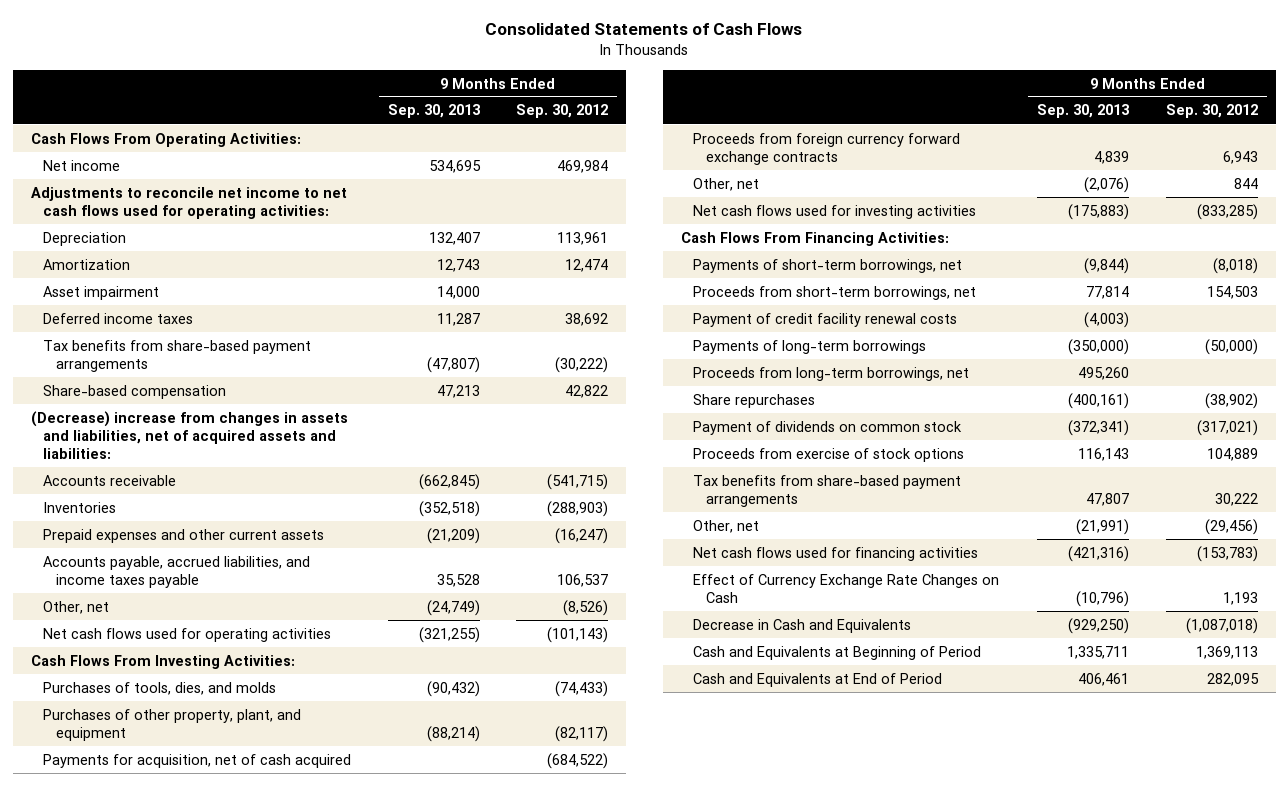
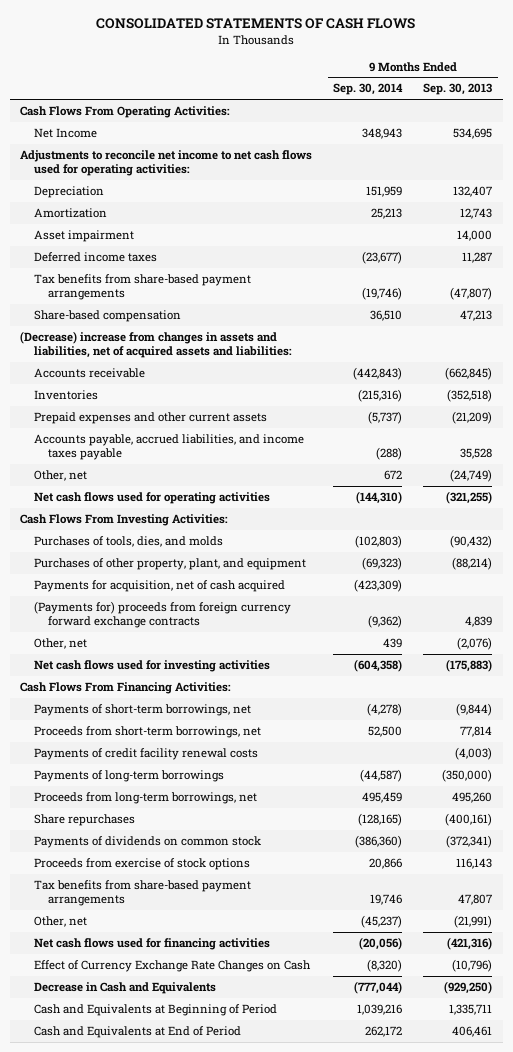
[485,23,803,36] Consolidated Statements of Cash Flows -> [96,17,416,29] CONSOLIDATED STATEMENTS OF CASH FLOWS
[515,104,608,119] Sep. 30, 2012 -> none
none -> [333,83,404,96] Sep. 30, 2014
[43,159,121,171] Net income -> [33,128,97,139] Net Income
[693,132,961,165] Proceeds from foreign currency forward exchange contracts -> [33,601,291,628] (Payments for) proceeds from foreign currency forward exchange contracts
[693,312,958,327] Payment of credit facility renewal costs -> [33,748,258,761] Payments of credit facility renewal costs
[693,420,963,435] Payment of dividends on common stock -> [33,836,261,849] Payments of dividends on common stock

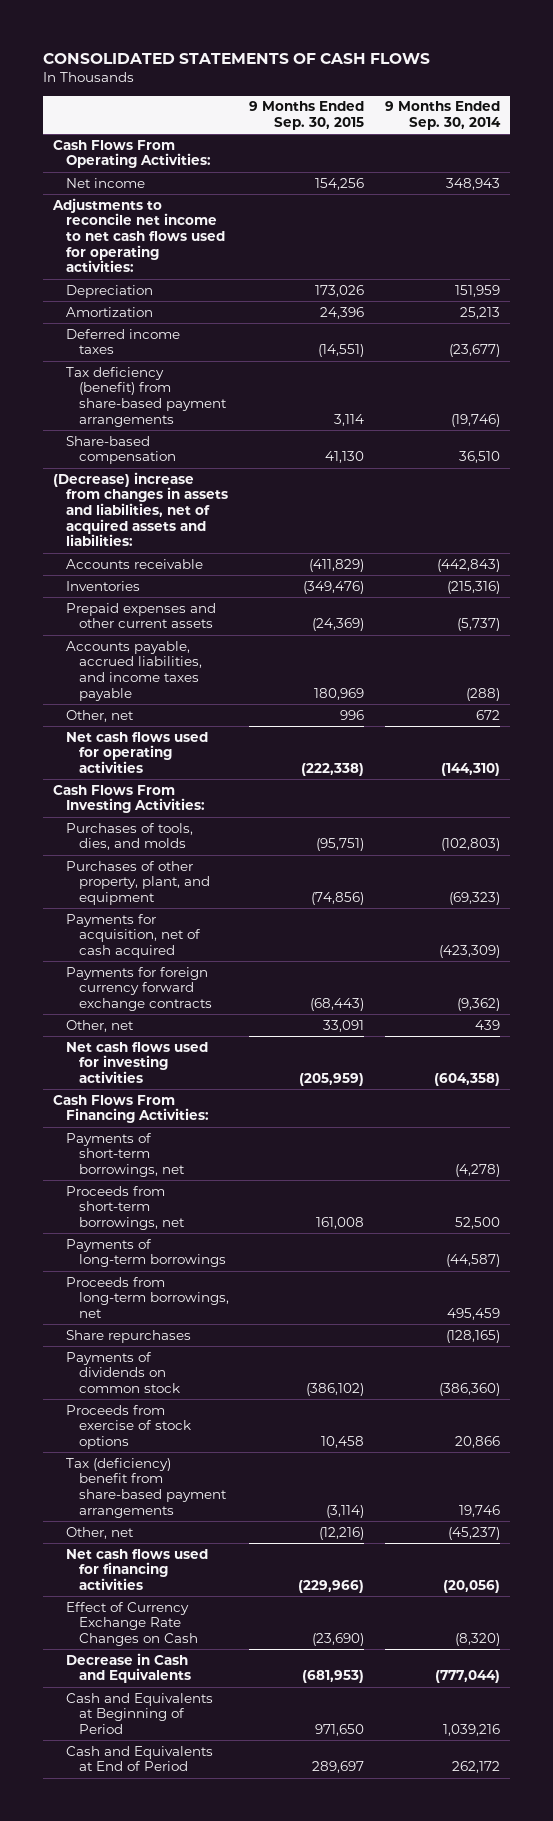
[423,83,493,96] Sep. 30, 2013 -> none
none -> [249,101,365,131] 9 Months Ended Sep. 30, 2015
[33,128,97,139] Net Income -> [65,177,145,188] Net income
[33,230,134,243] Asset impairment -> none
[33,274,251,300] Tax benefits from share-based payment arrangements -> [65,366,227,427] Tax deficiency (benefit) from share-based payment arrangements
[33,601,291,628] (Payments for) proceeds from foreign currency forward exchange contracts -> [65,966,212,1011] Payments for foreign currency forward exchange contracts
[33,748,258,761] Payments of credit facility renewal costs -> none
[33,880,251,906] Tax benefits from share-based payment arrangements -> [65,1457,227,1518] Tax (deficiency) benefit from share-based payment arrangements

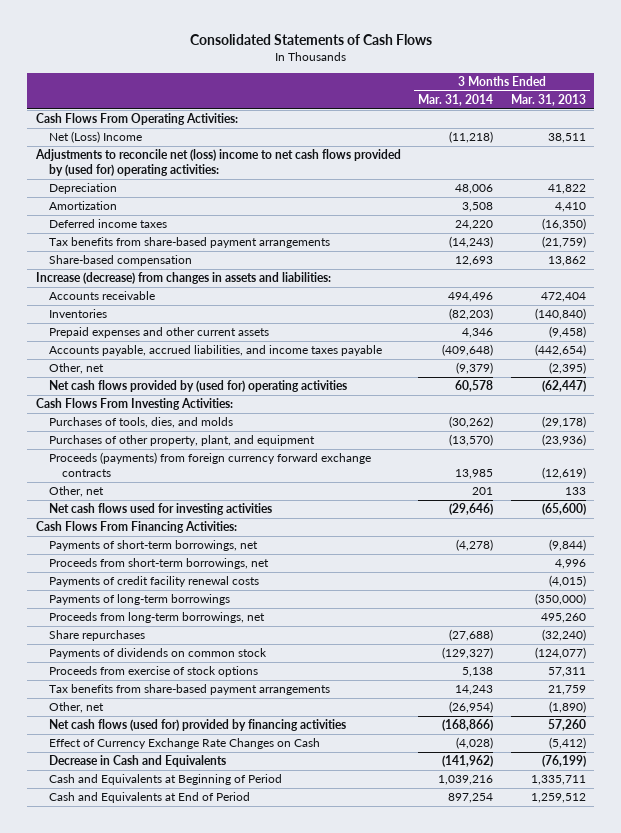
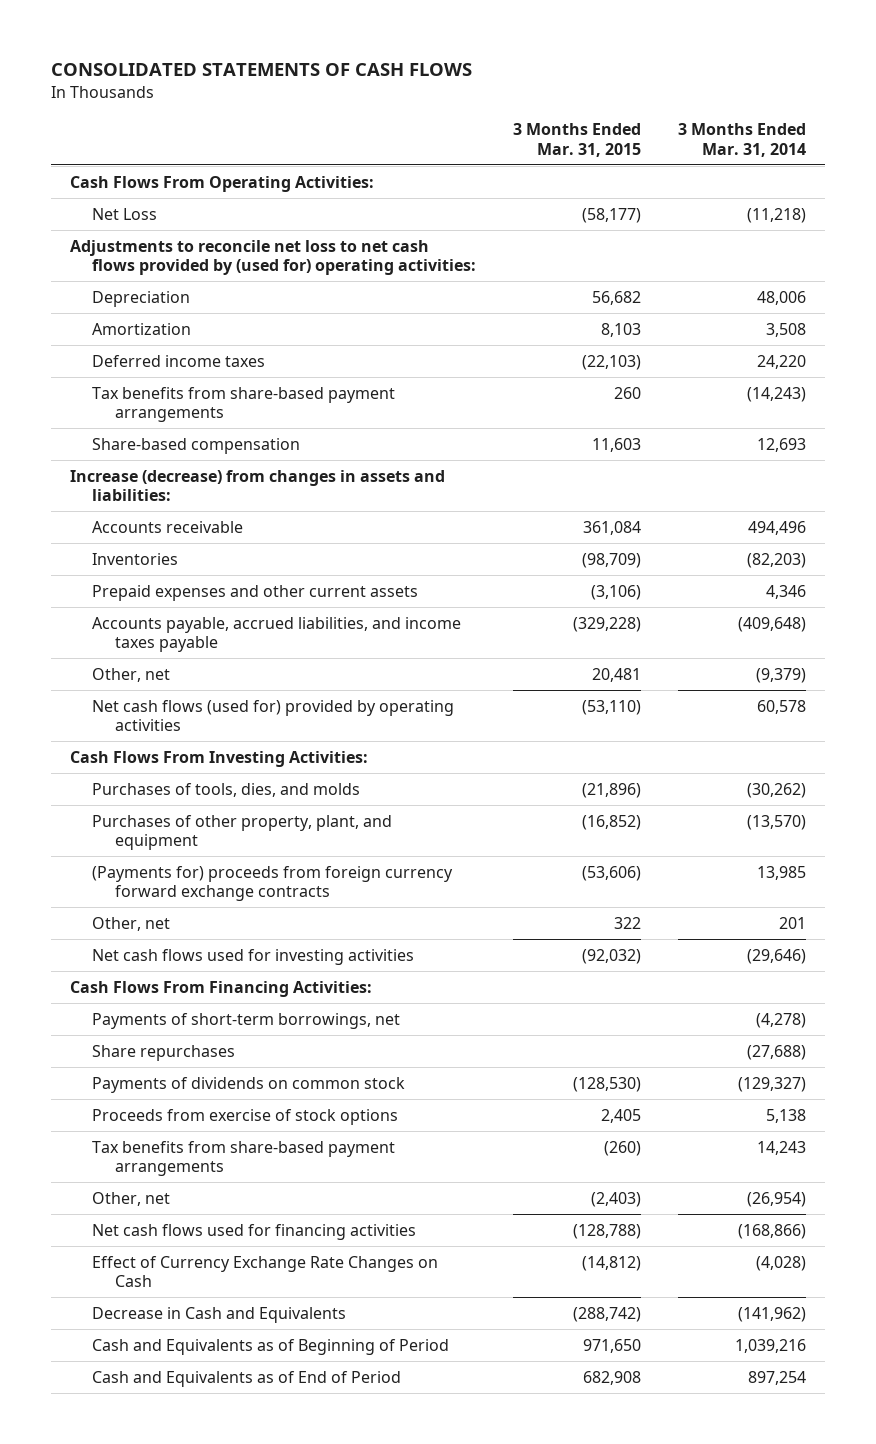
[189,34,432,46] Consolidated Statements of Cash Flows -> [51,63,473,77] CONSOLIDATED STATEMENTS OF CASH FLOWS
[510,94,586,107] Mar. 31, 2013 -> none
none -> [513,123,642,157] 3 Months Ended Mar. 31, 2015
[48,131,142,144] Net (Loss) Income -> [92,207,158,220] Net Loss
[34,149,401,176] Adjustments to reconcile net (loss) income to net cash flows provided by (used for) operating activities: -> [69,239,477,275] Adjustments to reconcile net loss to net cash flows provided by (used for) operating activities:
[48,380,347,393] Net cash flows provided by (used for) operating activities -> [92,699,455,731] Net cash flows (used for) provided by operating activities
[48,452,371,477] Proceeds (payments) from foreign currency forward exchange contracts -> [92,865,454,901] (Payments for) proceeds from foreign currency forward exchange contracts
[48,558,269,570] Proceeds from short-term borrowings, net -> none
[48,576,259,588] Payments of credit facility renewal costs -> none
[48,594,230,606] Payments of long-term borrowings -> none
[48,612,265,624] Proceeds from long-term borrowings, net -> none
[48,719,346,732] Net cash flows (used for) provided by financing activities -> [92,1223,417,1240] Net cash flows used for financing activities
[48,774,282,786] Cash and Equivalents at Beginning of Period -> [92,1338,450,1355] Cash and Equivalents as of Beginning of Period
[48,792,250,804] Cash and Equivalents at End of Period -> [92,1370,402,1387] Cash and Equivalents as of End of Period

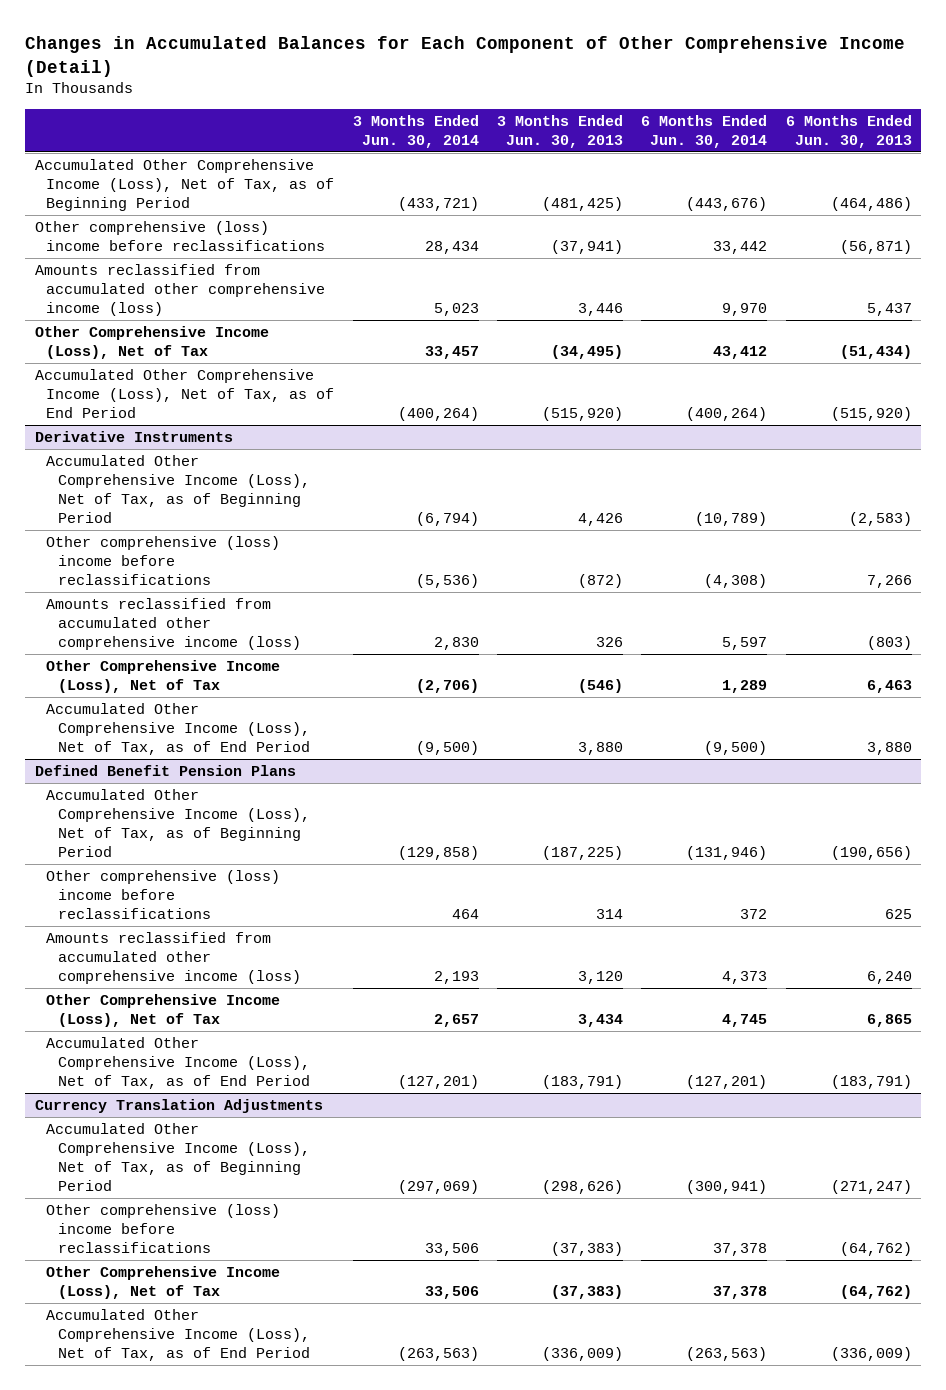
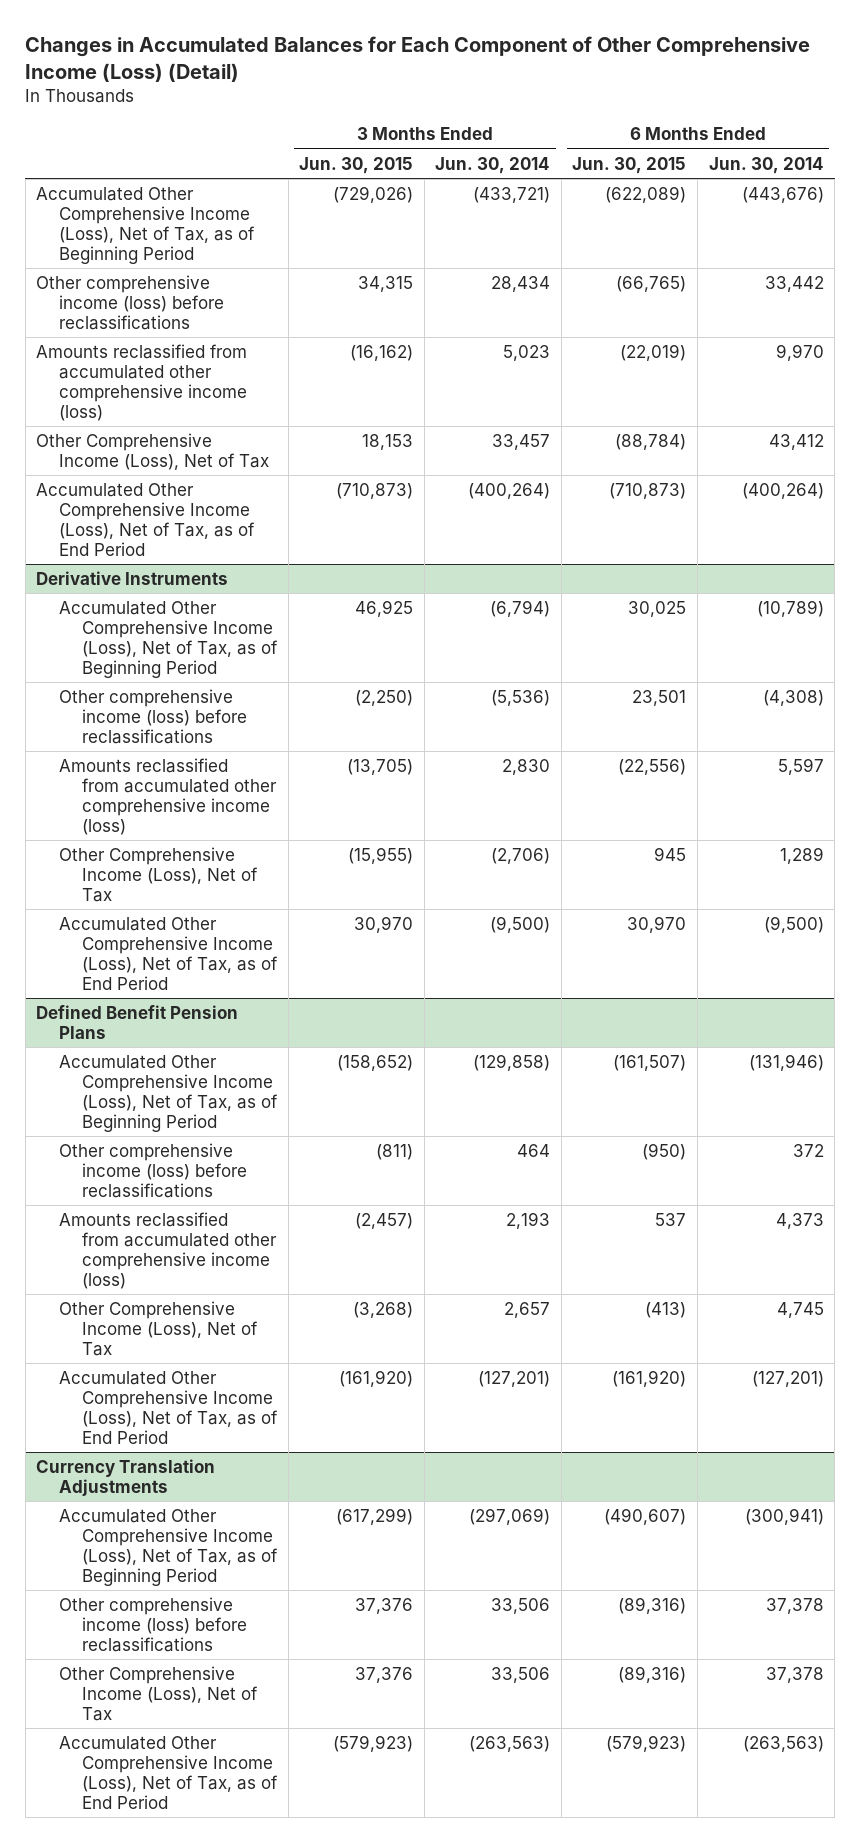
[25,36,906,77] Changes in Accumulated Balances for Each Component of Other Comprehensive Income (Detail) -> [25,35,811,82] Changes in Accumulated Balances for Each Component of Other Comprehensive Income (Loss) (Detail)
[497,114,624,148] 3 Months Ended Jun. 30, 2013 -> none
[785,114,912,148] 6 Months Ended Jun. 30, 2013 -> none
none -> [299,156,414,174] Jun. 30, 2015
none -> [572,156,687,174] Jun. 30, 2015
[34,221,326,251] Other comprehensive (loss) income before reclassifications -> [36,275,225,330] Other comprehensive income (loss) before reclassifications
[46,536,281,585] Other comprehensive (loss) income before reclassifications -> [59,689,248,744] Other comprehensive income (loss) before reclassifications
[46,870,281,919] Other comprehensive (loss) income before reclassifications -> [59,1143,248,1198] Other comprehensive income (loss) before reclassifications
[46,1204,281,1253] Other comprehensive (loss) income before reclassifications -> [59,1597,248,1652] Other comprehensive income (loss) before reclassifications

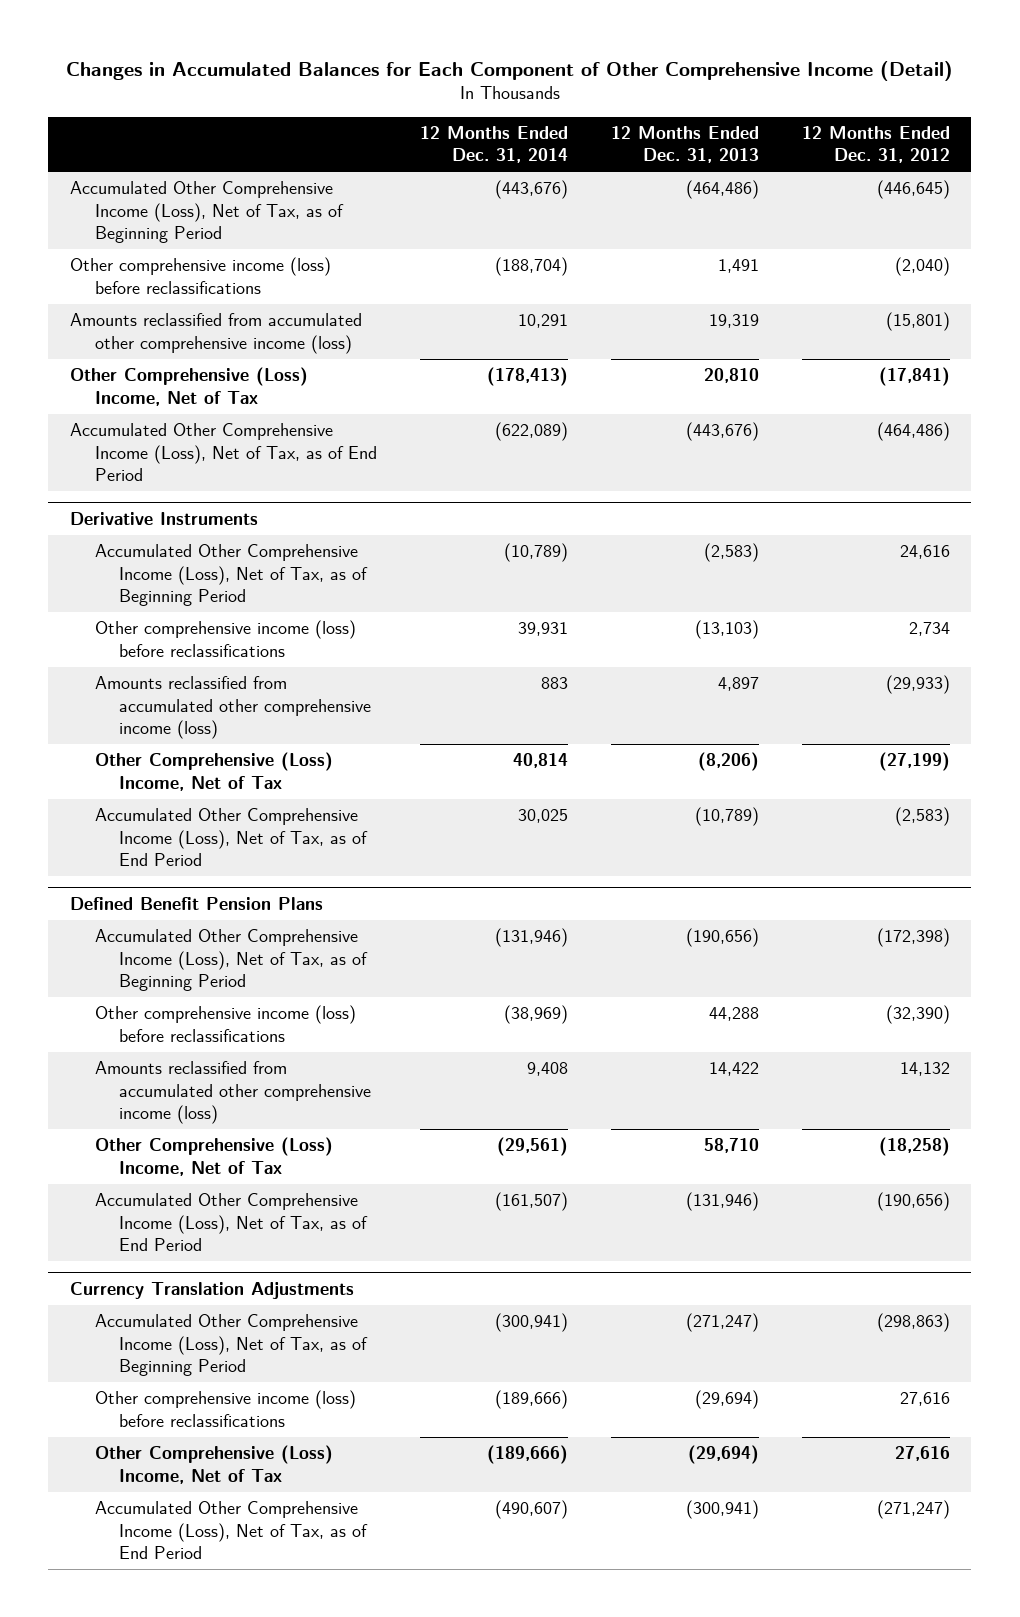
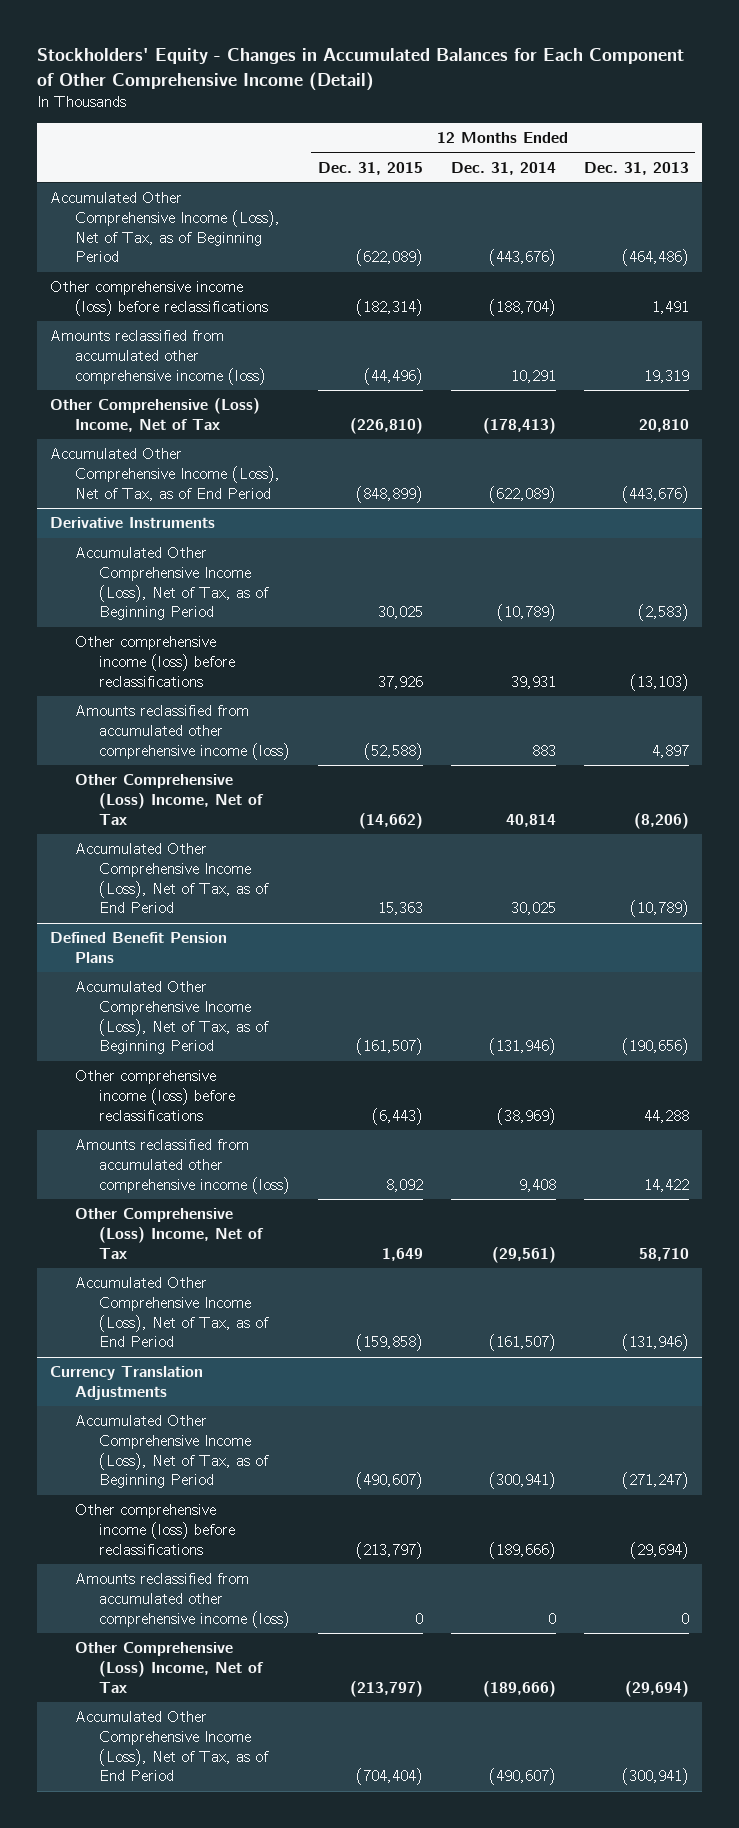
[65,60,953,81] Changes in Accumulated Balances for Each Component of Other Comprehensive Income (Detail) -> [36,48,684,91] Stockholders' Equity - Changes in Accumulated Balances for Each Component of Other Comprehensive Income (Detail)
[801,125,950,164] 12 Months Ended Dec. 31, 2012 -> none
none -> [317,161,423,175] Dec. 31, 2015
none -> [74,1573,291,1628] Amounts reclassified from accumulated other comprehensive income (loss)

